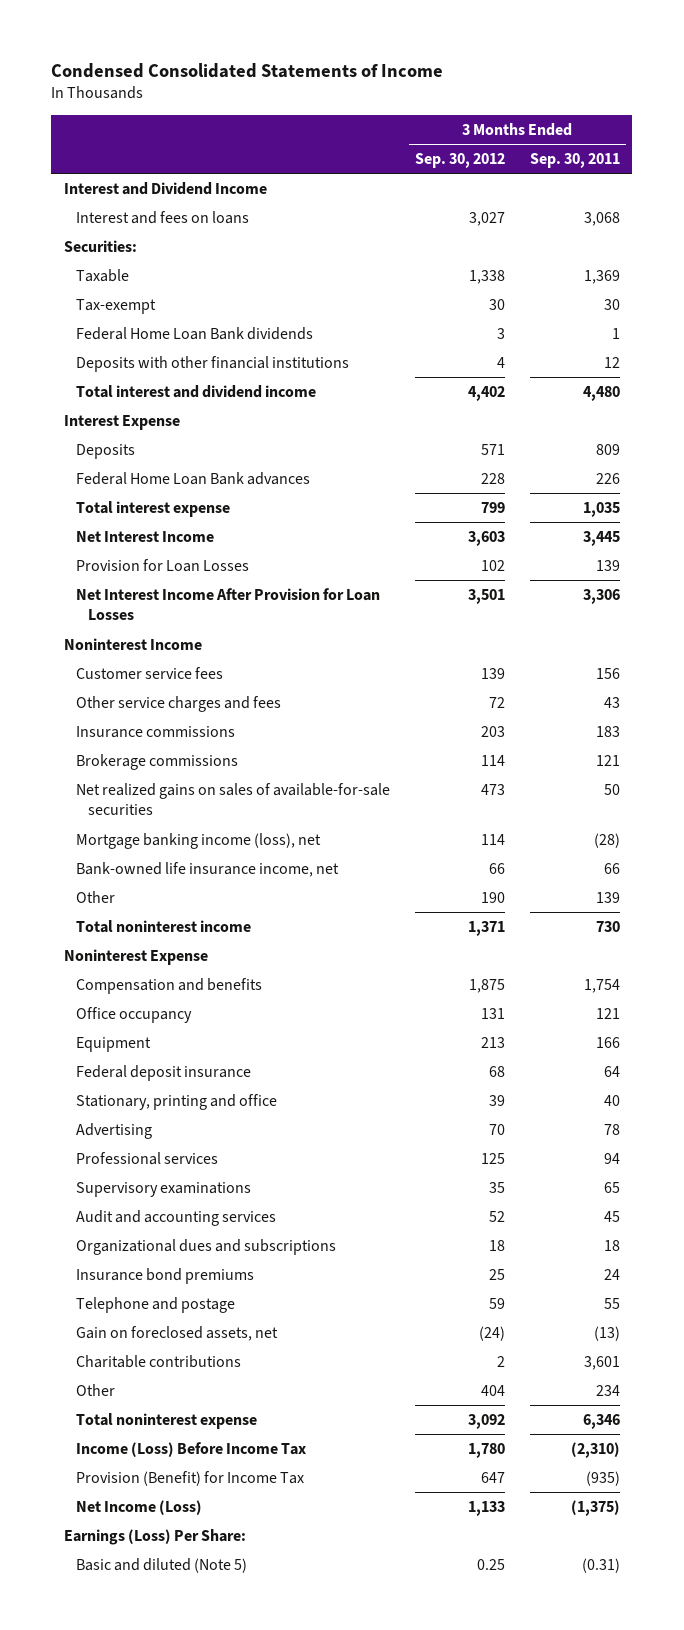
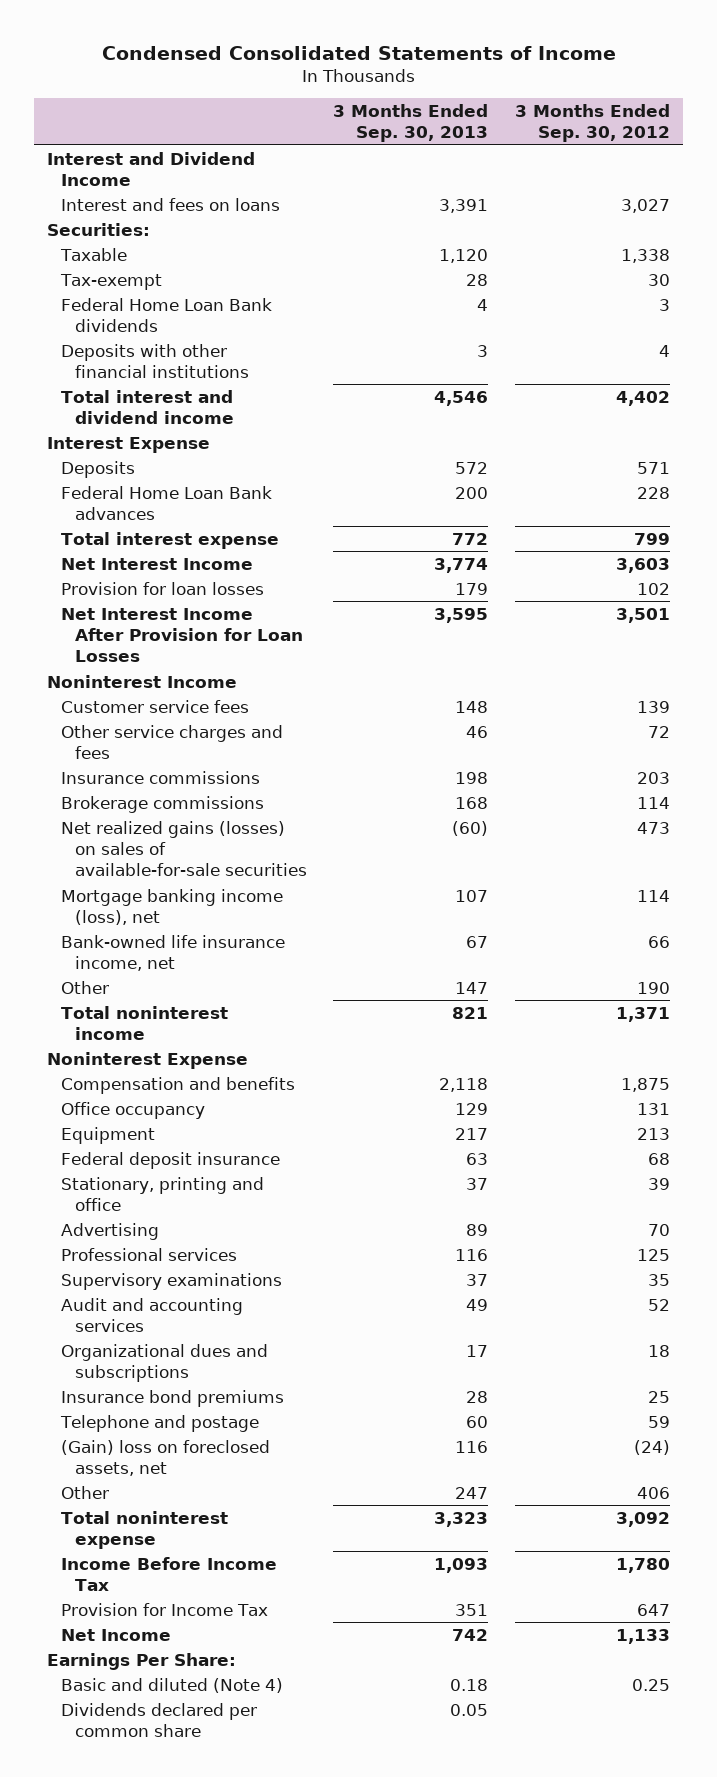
[529,153,620,169] Sep. 30, 2011 -> none
none -> [333,103,489,142] 3 Months Ended Sep. 30, 2013
[76,559,250,573] Provision for Loan Losses -> [61,581,265,595] Provision for loan losses
[76,783,391,816] Net realized gains on sales of available-for-sale securities -> [61,820,307,877] Net realized gains (losses) on sales of available-for-sale securities
[76,1355,242,1369] Charitable contributions -> none
[76,1326,279,1342] Gain on foreclosed assets, net -> [61,1439,271,1476] (Gain) loss on foreclosed assets, net
[480,1385,505,1397] 404 -> [636,1486,670,1499] 406
[76,1442,307,1458] Income (Loss) Before Income Tax -> [61,1556,278,1591] Income Before Income Tax
[76,1471,305,1487] Provision (Benefit) for Income Tax -> [61,1602,269,1616] Provision for Income Tax
[76,1500,203,1516] Net Income (Loss) -> [61,1628,172,1641] Net Income
[63,1529,246,1546] Earnings (Loss) Per Share: -> [47,1652,237,1670] Earnings Per Share:
[76,1558,248,1574] Basic and diluted (Note 5) -> [61,1677,284,1693] Basic and diluted (Note 4)
none -> [61,1702,258,1737] Dividends declared per common share

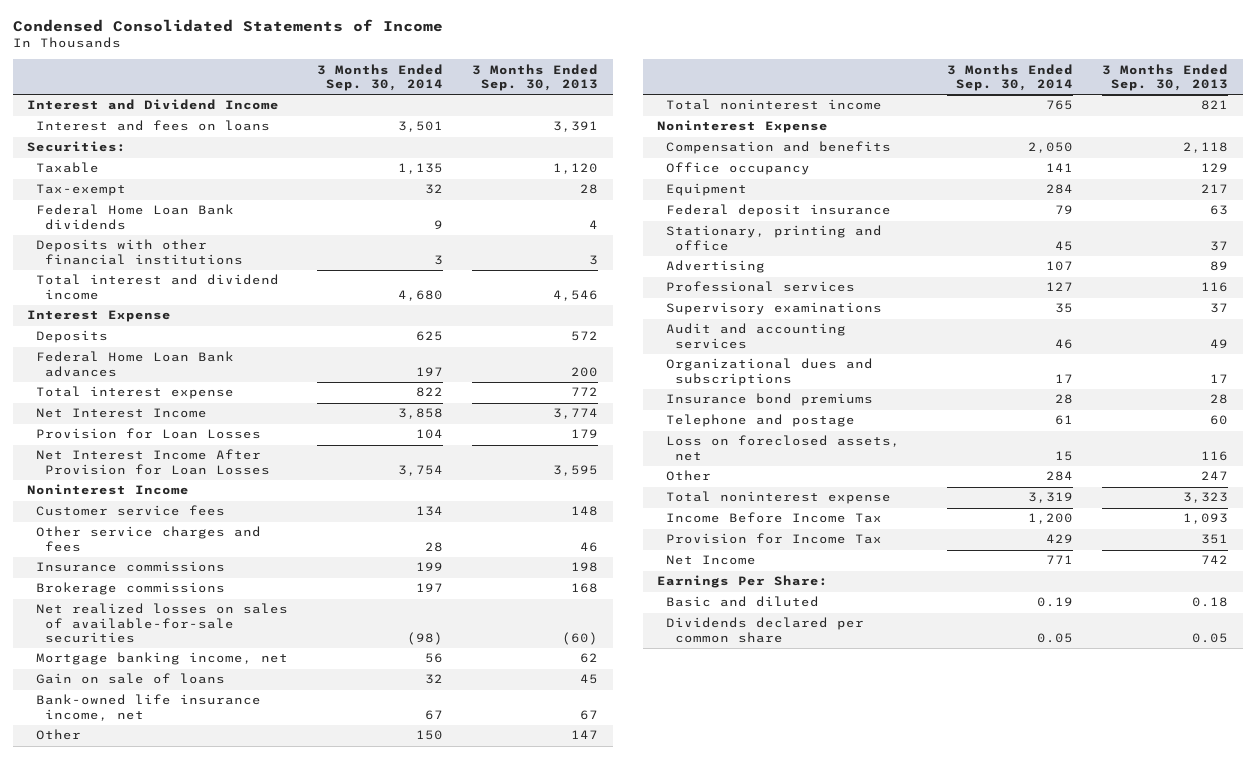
[514,103,670,142] 3 Months Ended Sep. 30, 2012 -> none
none -> [317,63,444,92] 3 Months Ended Sep. 30, 2014
[61,581,265,595] Provision for loan losses -> [36,428,262,440] Provision for Loan Losses
[61,820,307,877] Net realized gains (losses) on sales of available-for-sale securities -> [36,603,289,643] Net realized losses on sales of available-for-sale securities
[61,888,284,925] Mortgage banking income (loss), net -> [36,652,289,666] Mortgage banking income, net
[455,889,489,902] 107 -> [580,653,599,664] 62
none -> [36,673,226,685] Gain on sale of loans
[61,1439,271,1476] (Gain) loss on foreclosed assets, net -> [666,435,901,461] Loss on foreclosed assets, net
[61,1677,284,1693] Basic and diluted (Note 4) -> [666,596,820,608] Basic and diluted

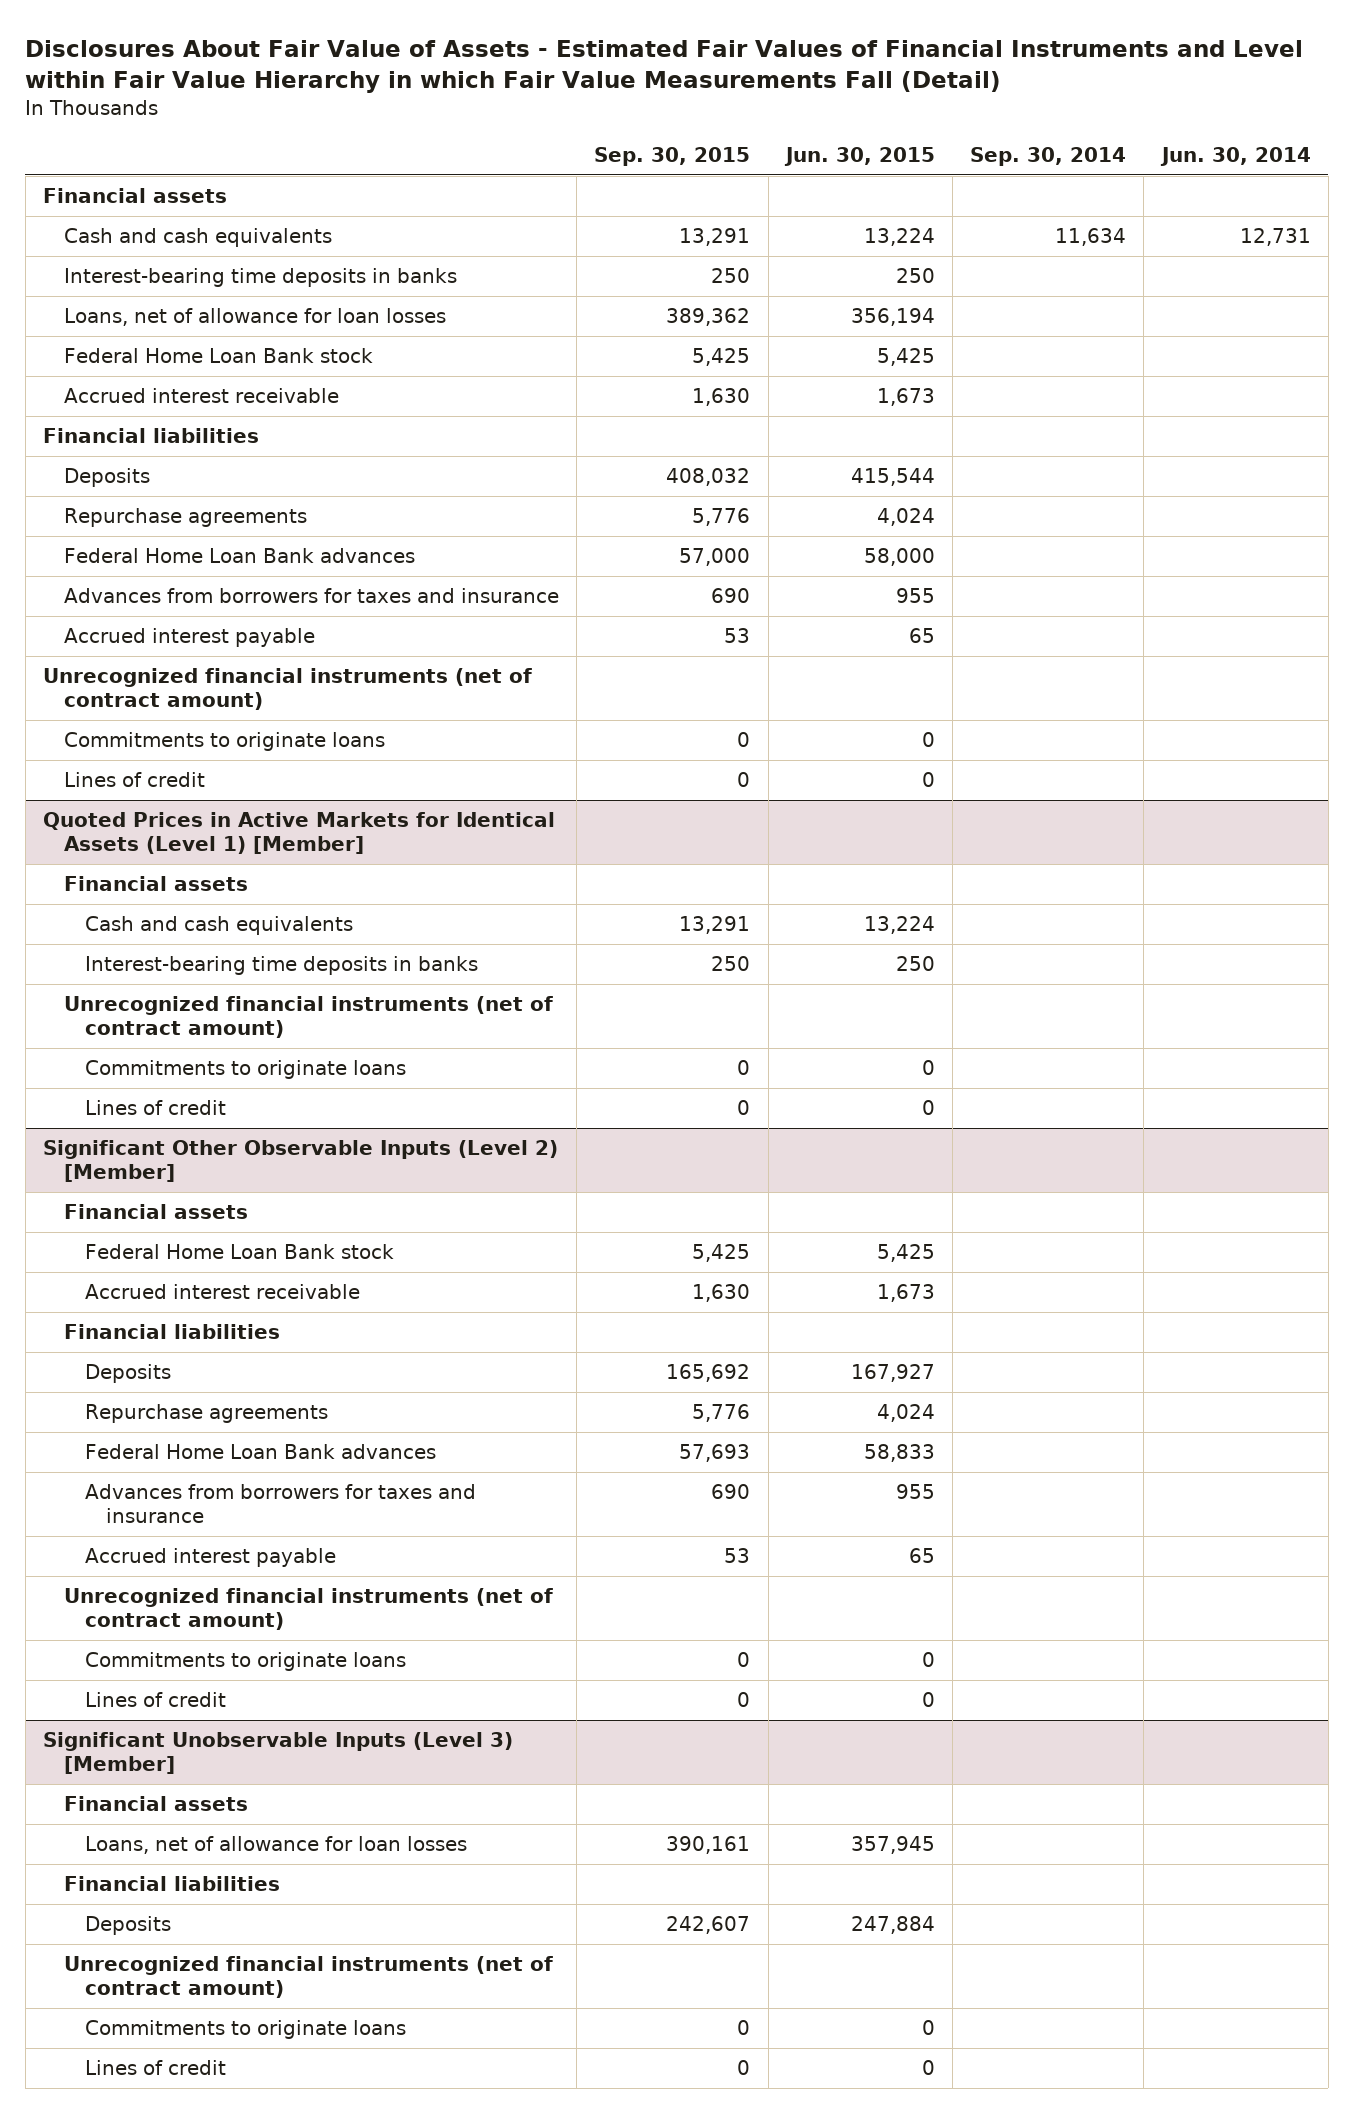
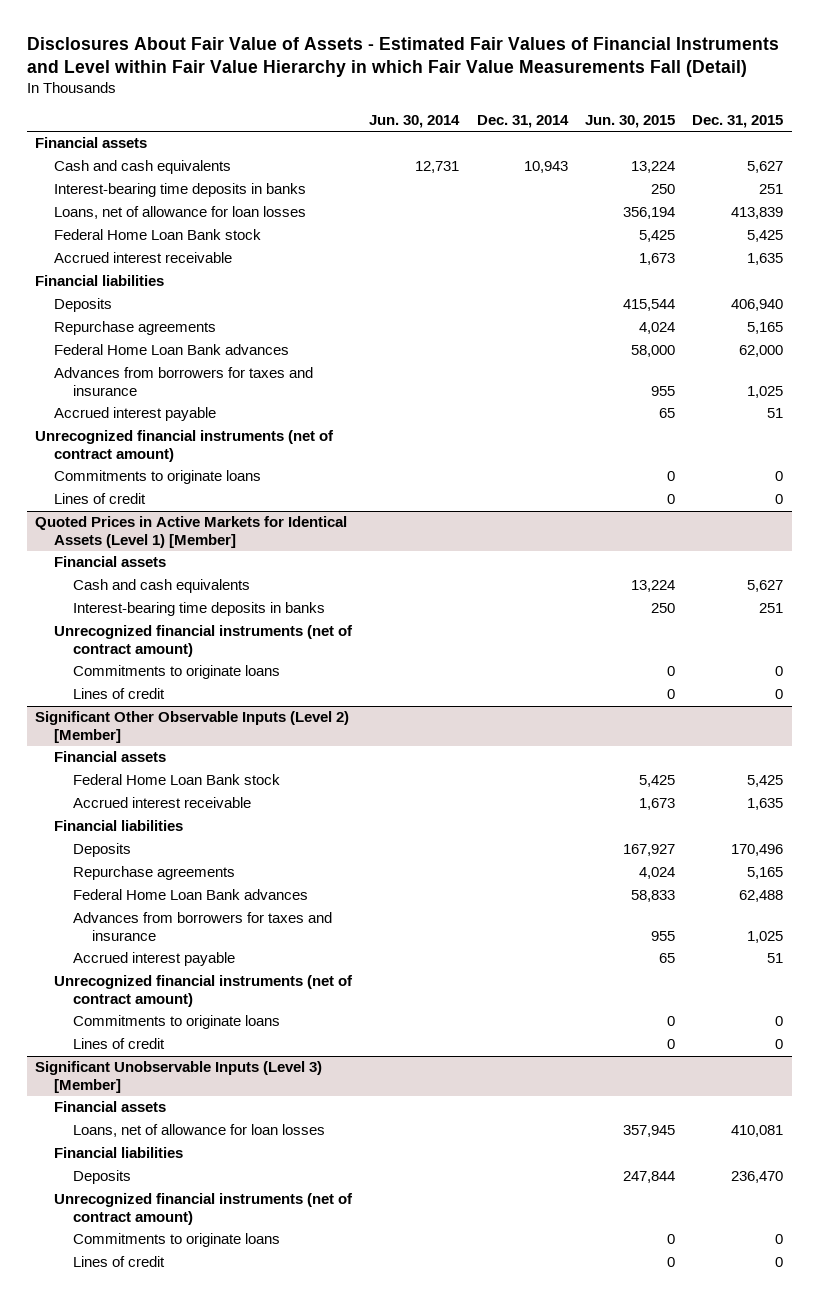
[594,147,751,167] Sep. 30, 2015 -> none
[970,147,1127,167] Sep. 30, 2014 -> none
none -> [476,114,569,128] Dec. 31, 2014
none -> [692,114,784,128] Dec. 31, 2015
[850,1916,935,1935] 247,884 -> [623,1171,676,1184] 247,844

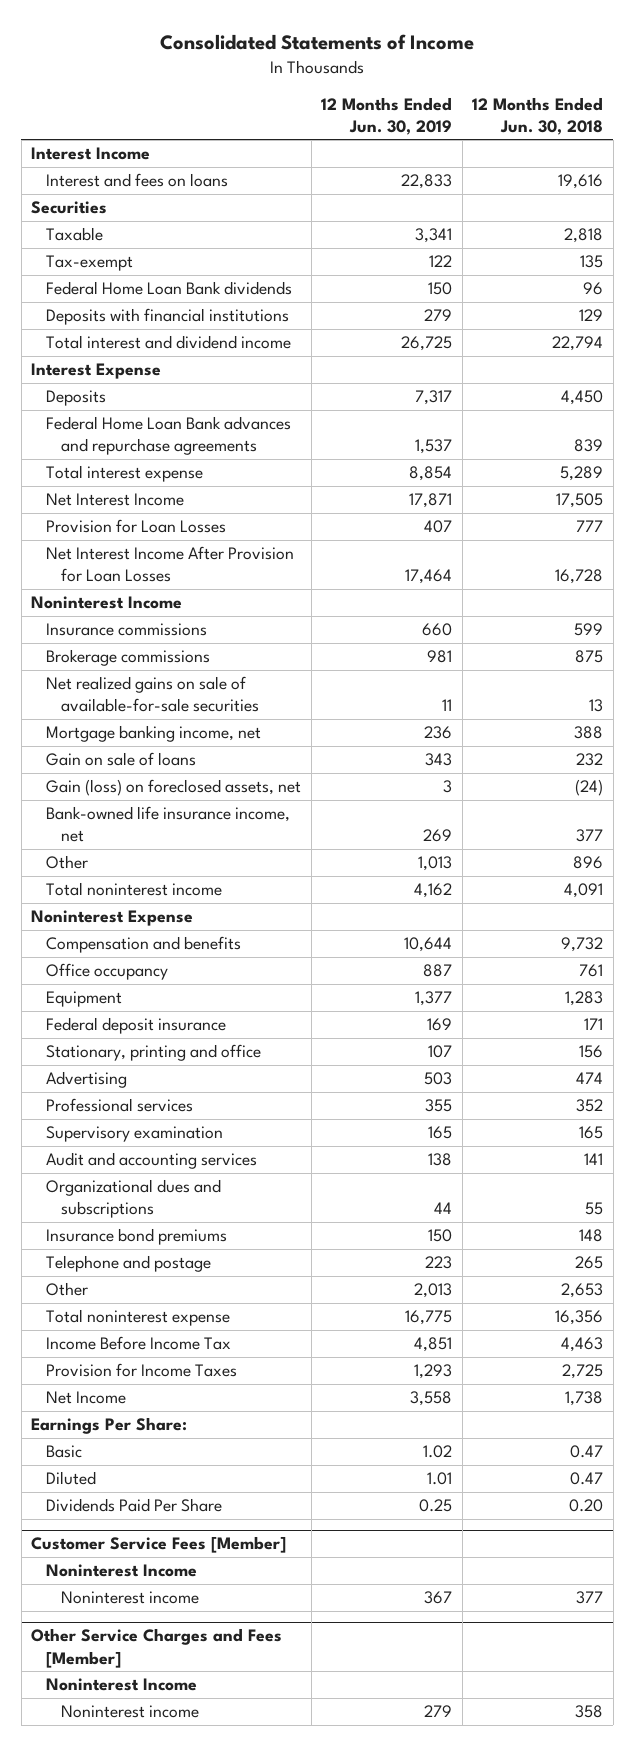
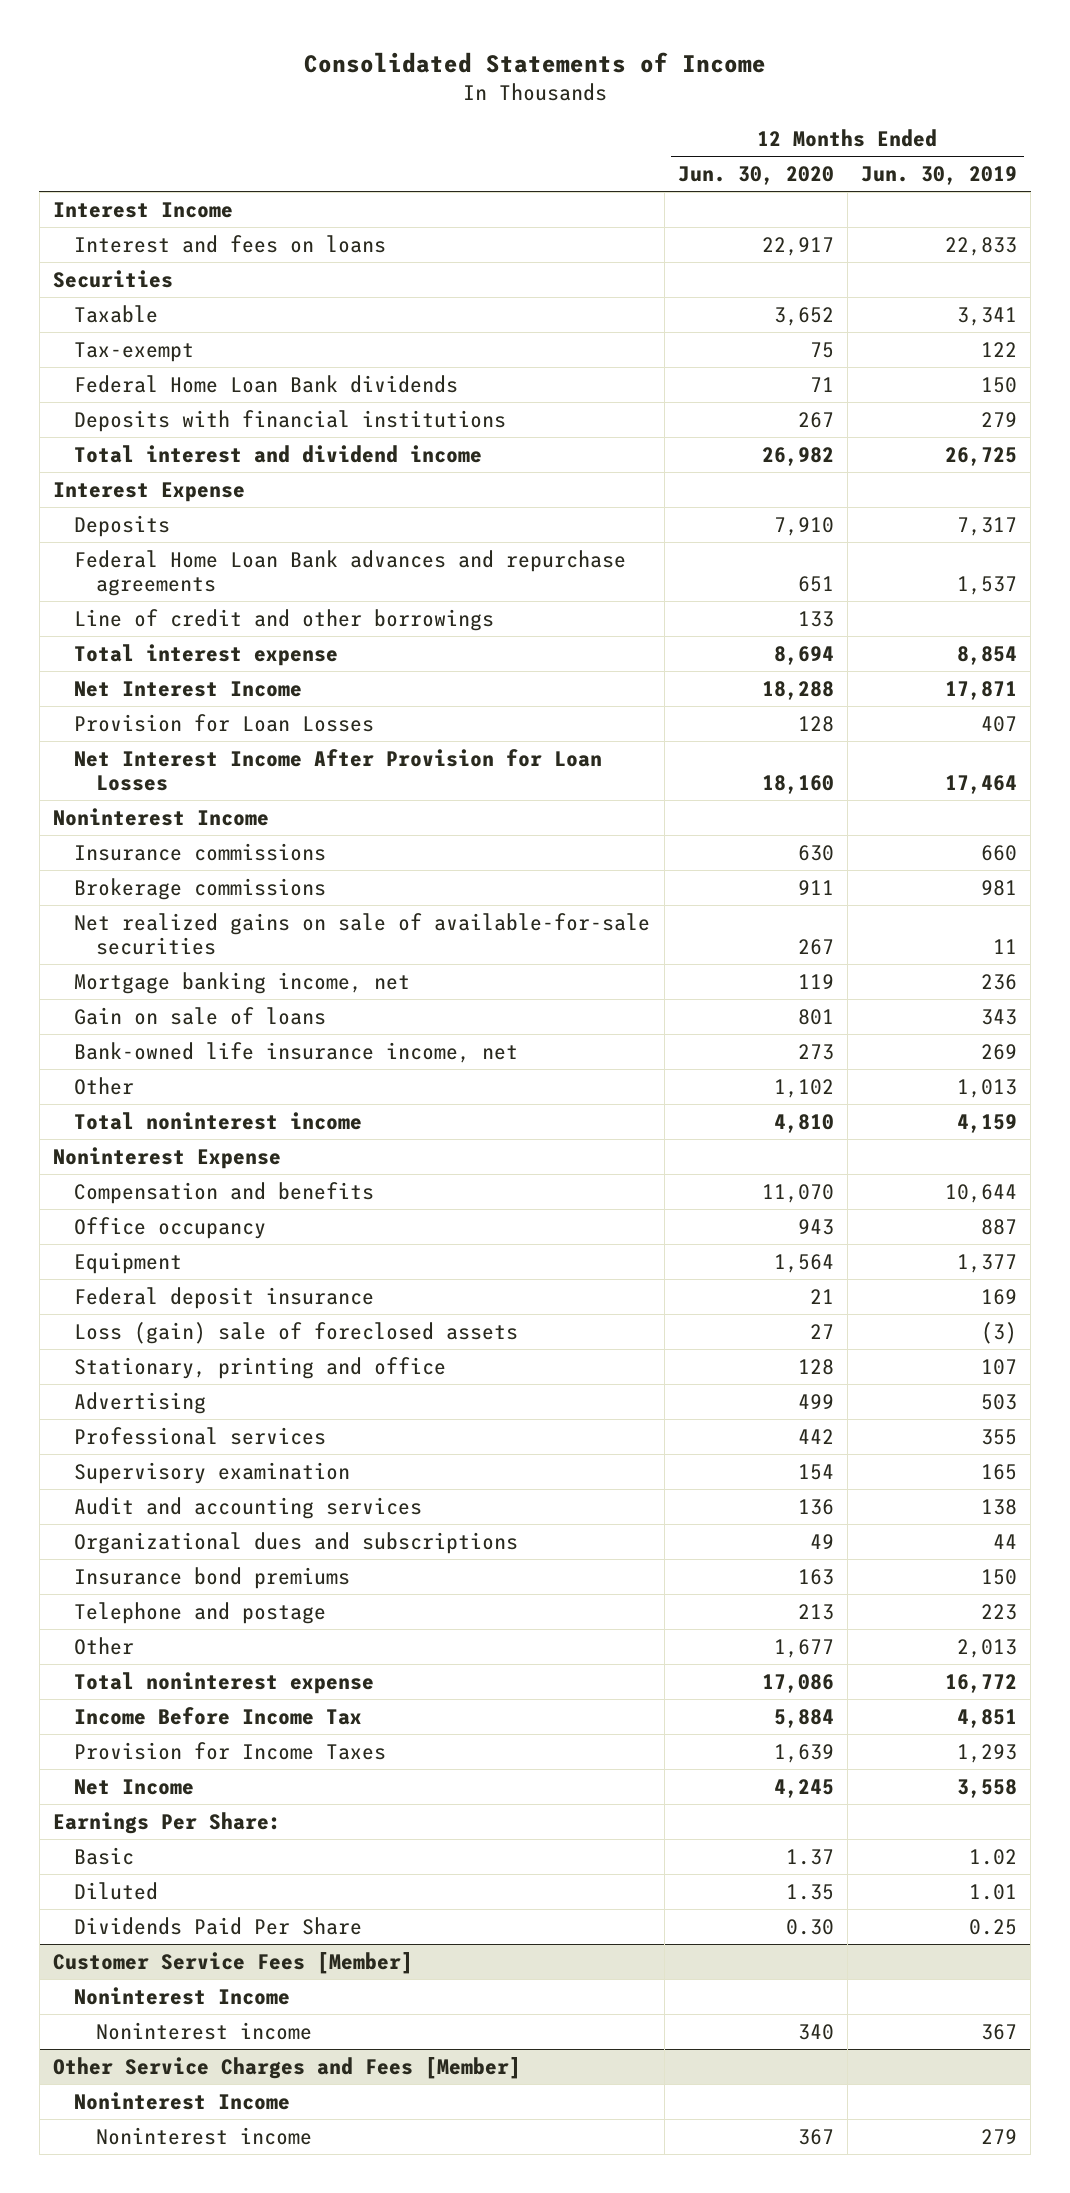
[472,96,604,135] 12 Months Ended Jun. 30, 2018 -> none
none -> [677,166,834,186] Jun. 30, 2020
none -> [74,608,495,631] Line of credit and other borrowings
[46,779,302,797] Gain (loss) on foreclosed assets, net -> none
[414,883,453,899] 4,162 -> [957,1113,1018,1133] 4,159
none -> [74,1321,519,1344] Loss (gain) sale of foreclosed assets
[405,1310,453,1326] 16,775 -> [945,1673,1018,1693] 16,772

